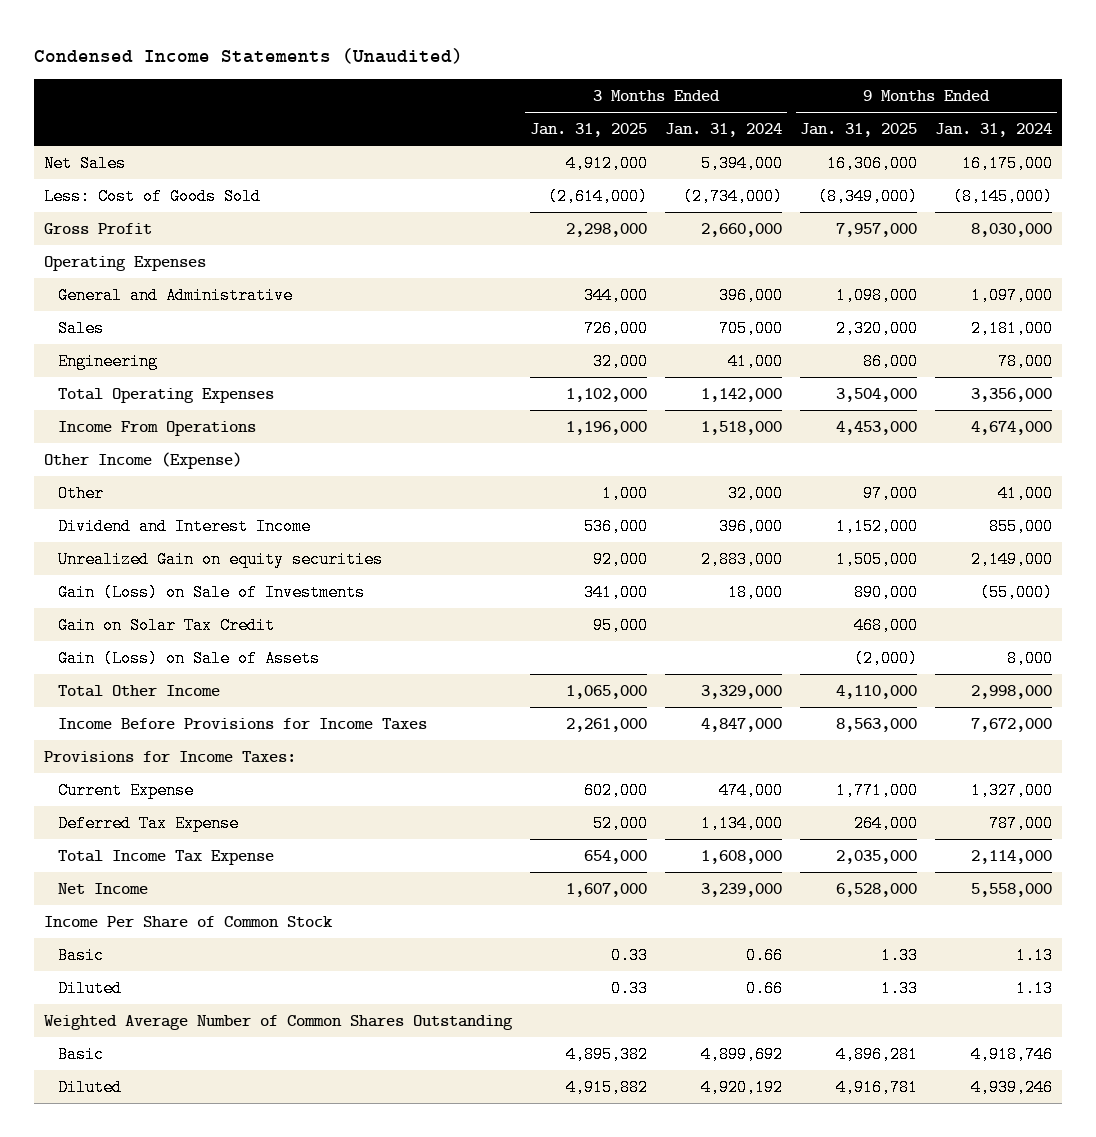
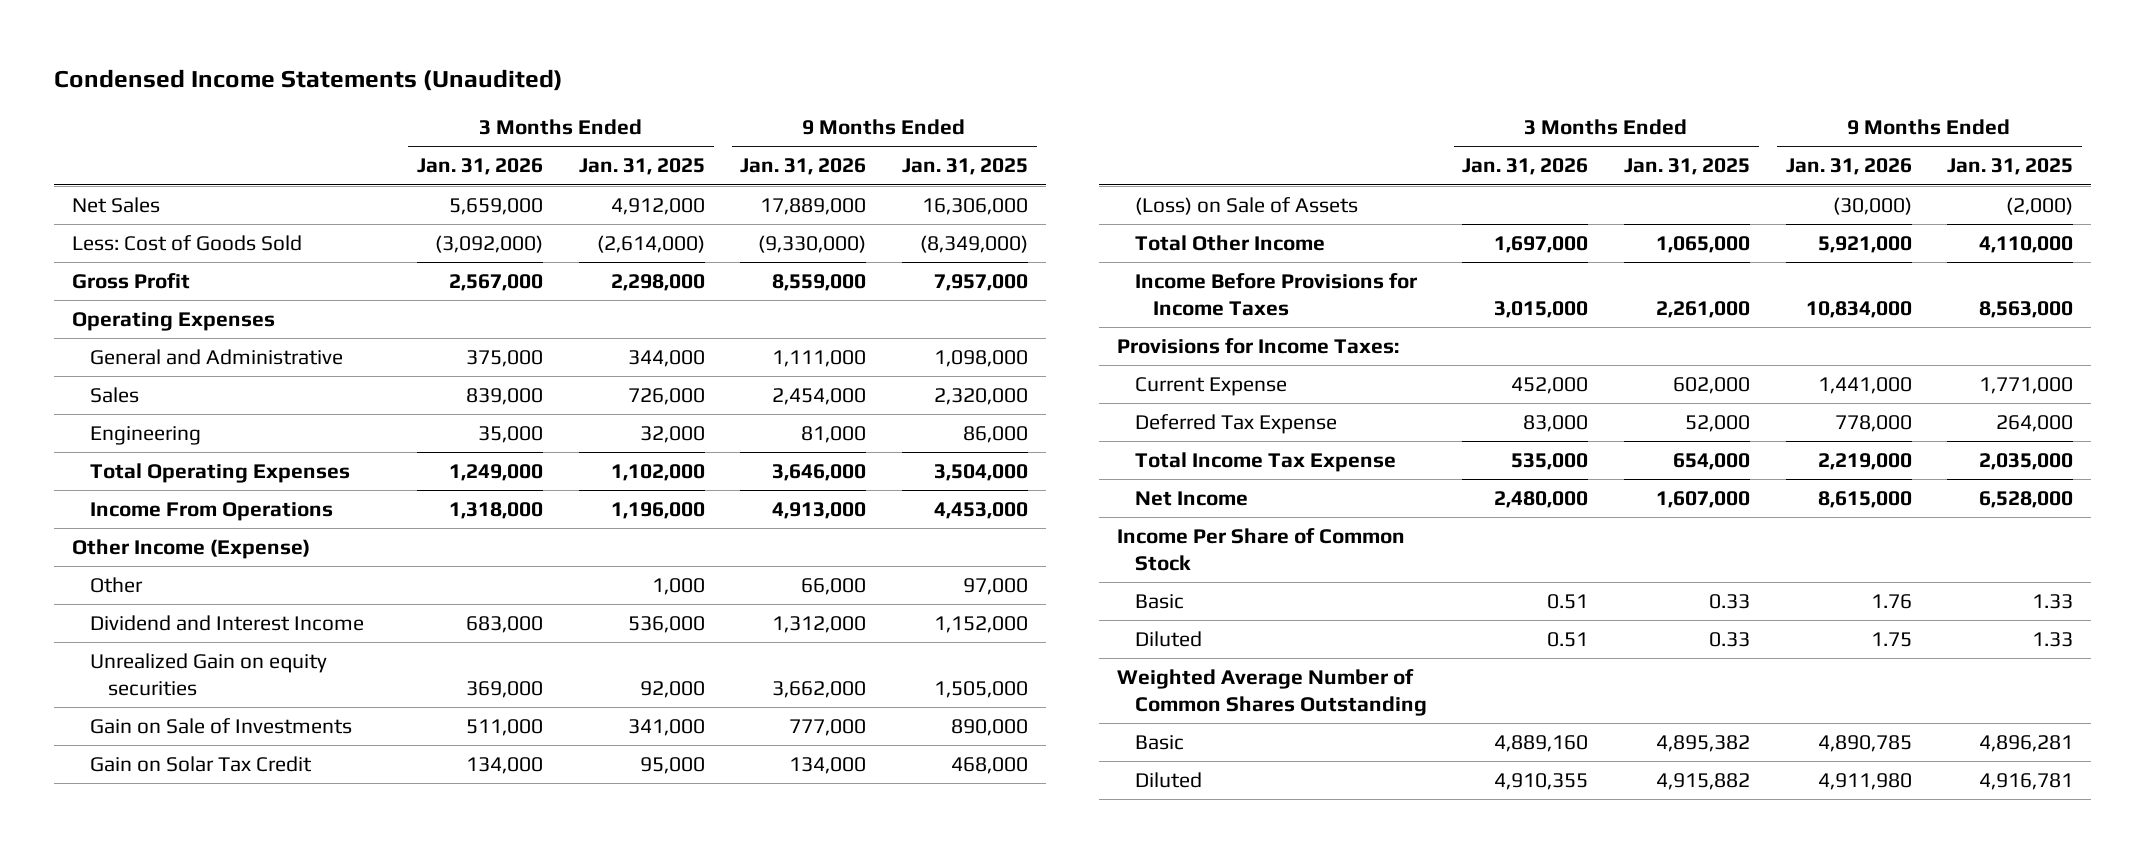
[664,122,782,137] Jan. 31, 2024 -> none
[935,122,1053,137] Jan. 31, 2024 -> none
none -> [417,158,544,176] Jan. 31, 2026
none -> [740,158,867,176] Jan. 31, 2026
[58,583,366,601] Gain (Loss) on Sale of Investments -> [89,718,352,735] Gain on Sale of Investments
[58,649,321,667] Gain (Loss) on Sale of Assets -> [1134,197,1358,216] (Loss) on Sale of Assets

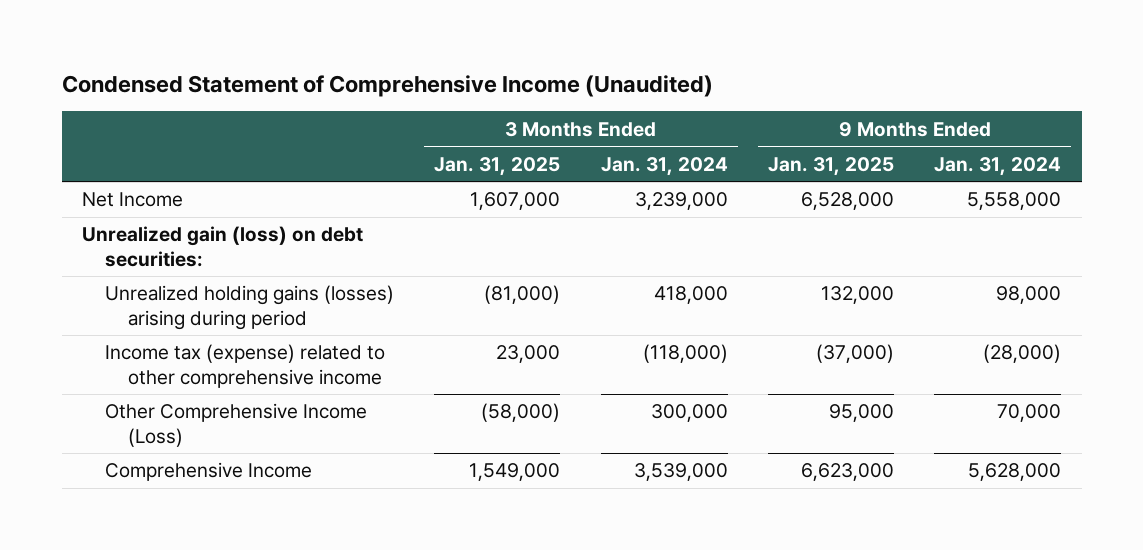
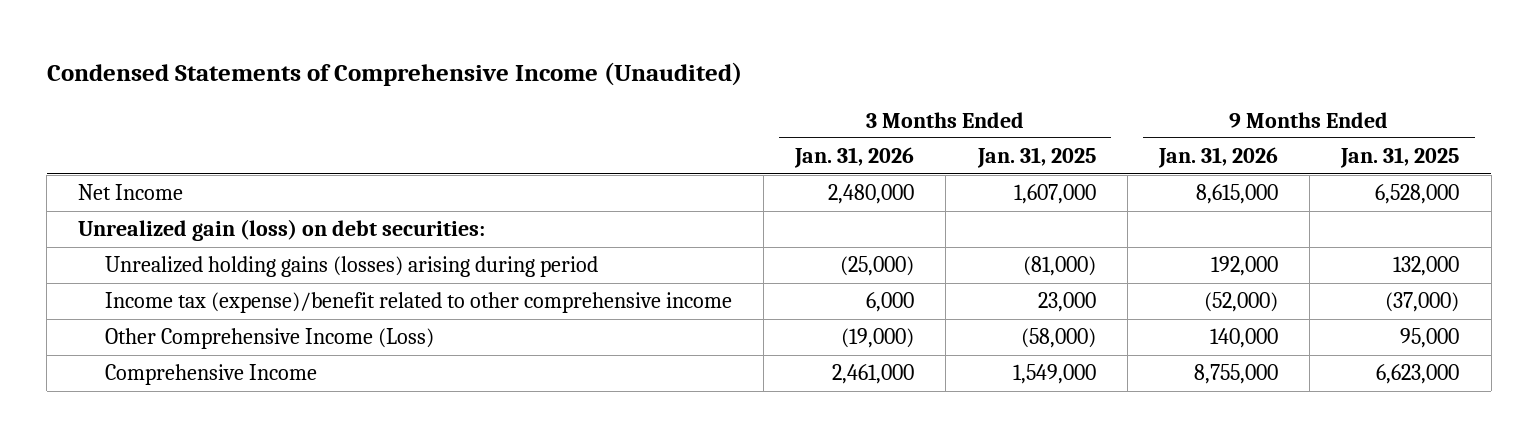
[61,74,713,97] Condensed Statement of Comprehensive Income (Unaudited) -> [46,61,742,86] Condensed Statements of Comprehensive Income (Unaudited)
[600,156,728,176] Jan. 31, 2024 -> none
[934,156,1062,176] Jan. 31, 2024 -> none
none -> [794,147,915,169] Jan. 31, 2026
none -> [1158,147,1279,169] Jan. 31, 2026
[104,344,385,388] Income tax (expense) related to other comprehensive income -> [104,292,732,314] Income tax (expense)/benefit related to other comprehensive income

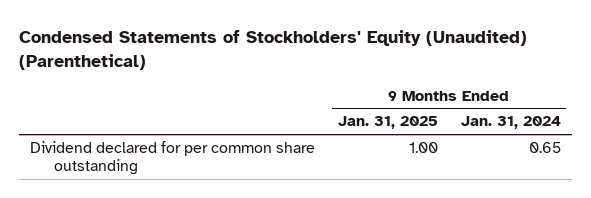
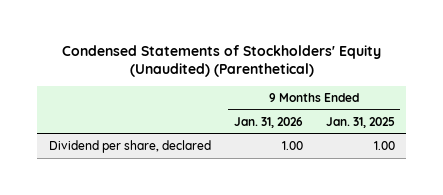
[460,116,561,130] Jan. 31, 2024 -> none
none -> [233,116,303,128] Jan. 31, 2026
[30,141,316,176] Dividend declared for per common share outstanding -> [48,140,211,154] Dividend per share, declared

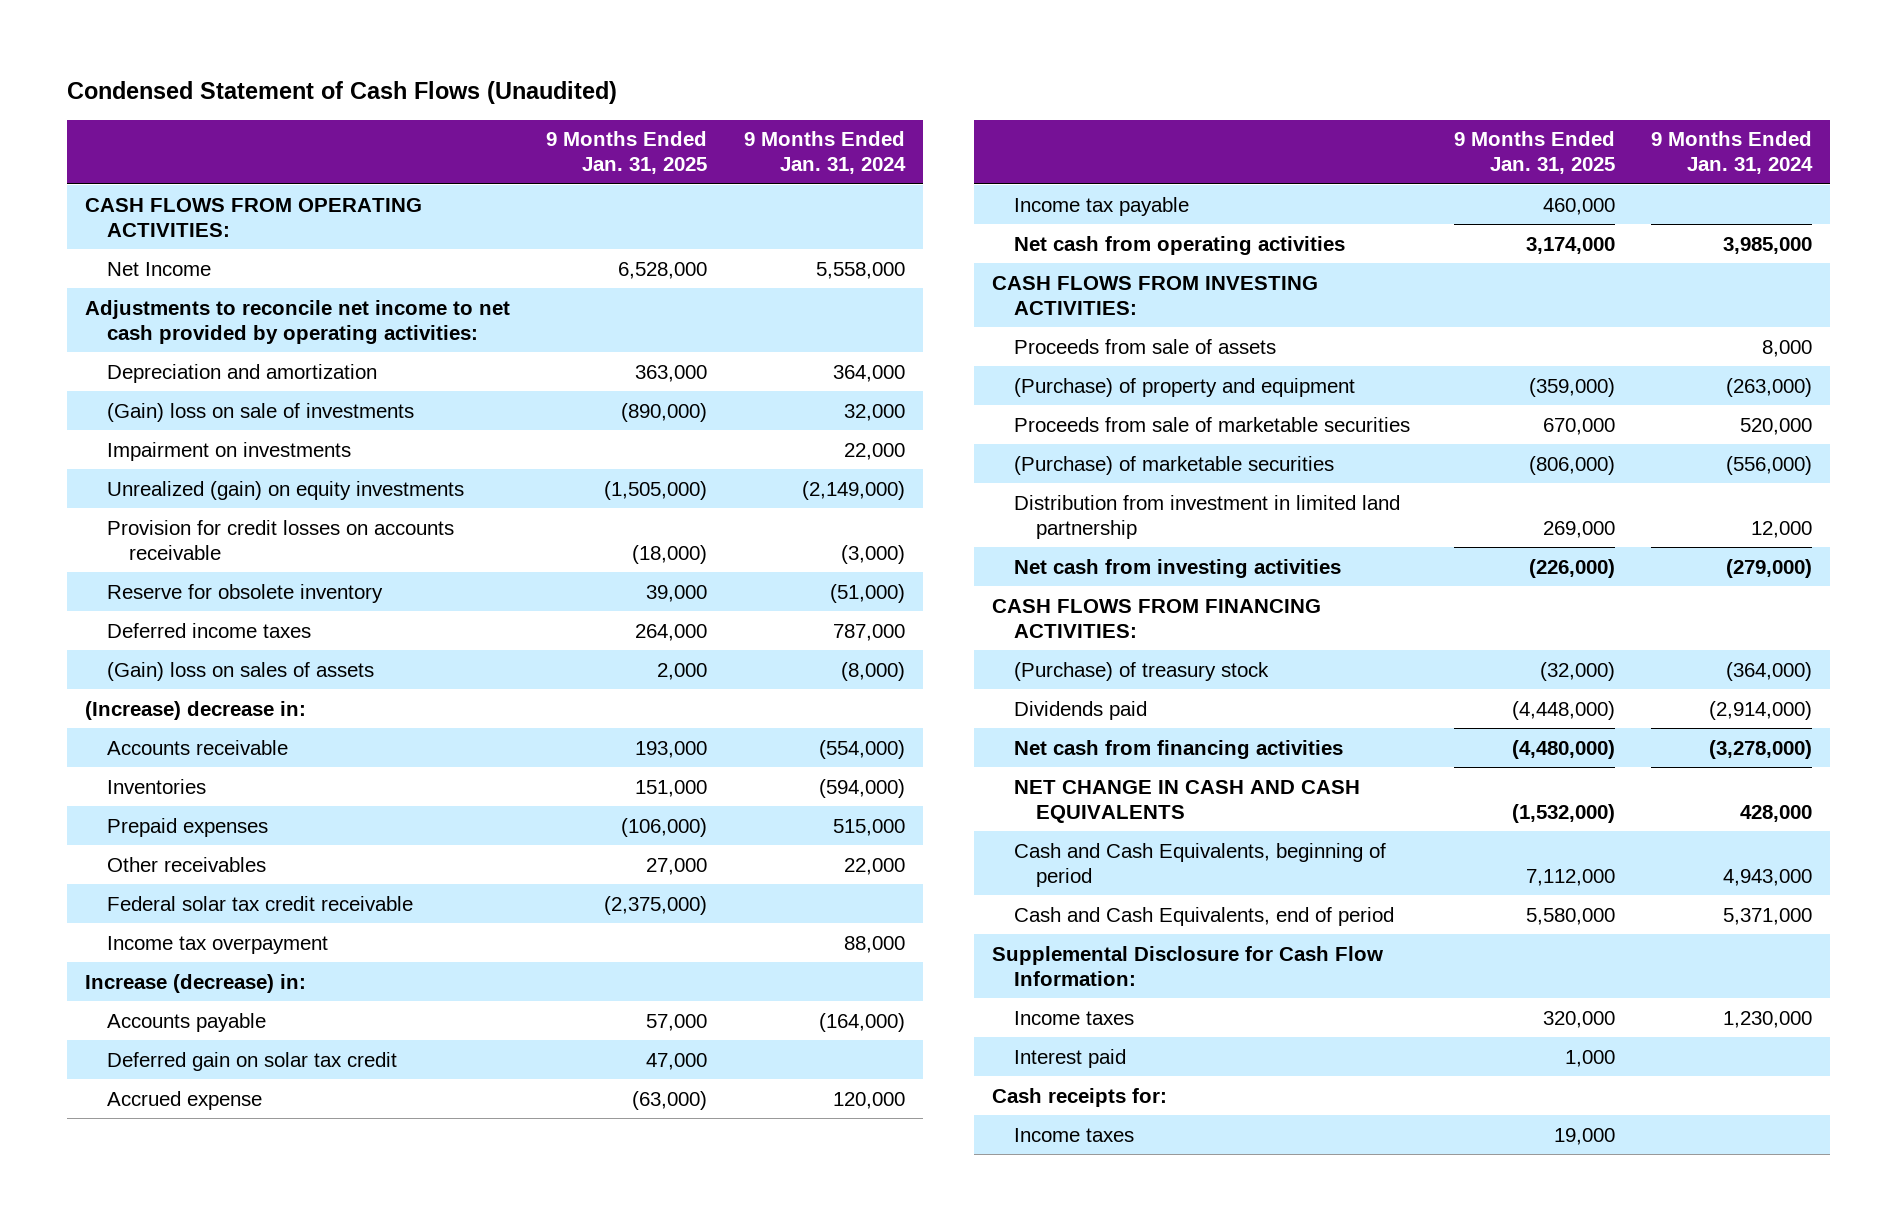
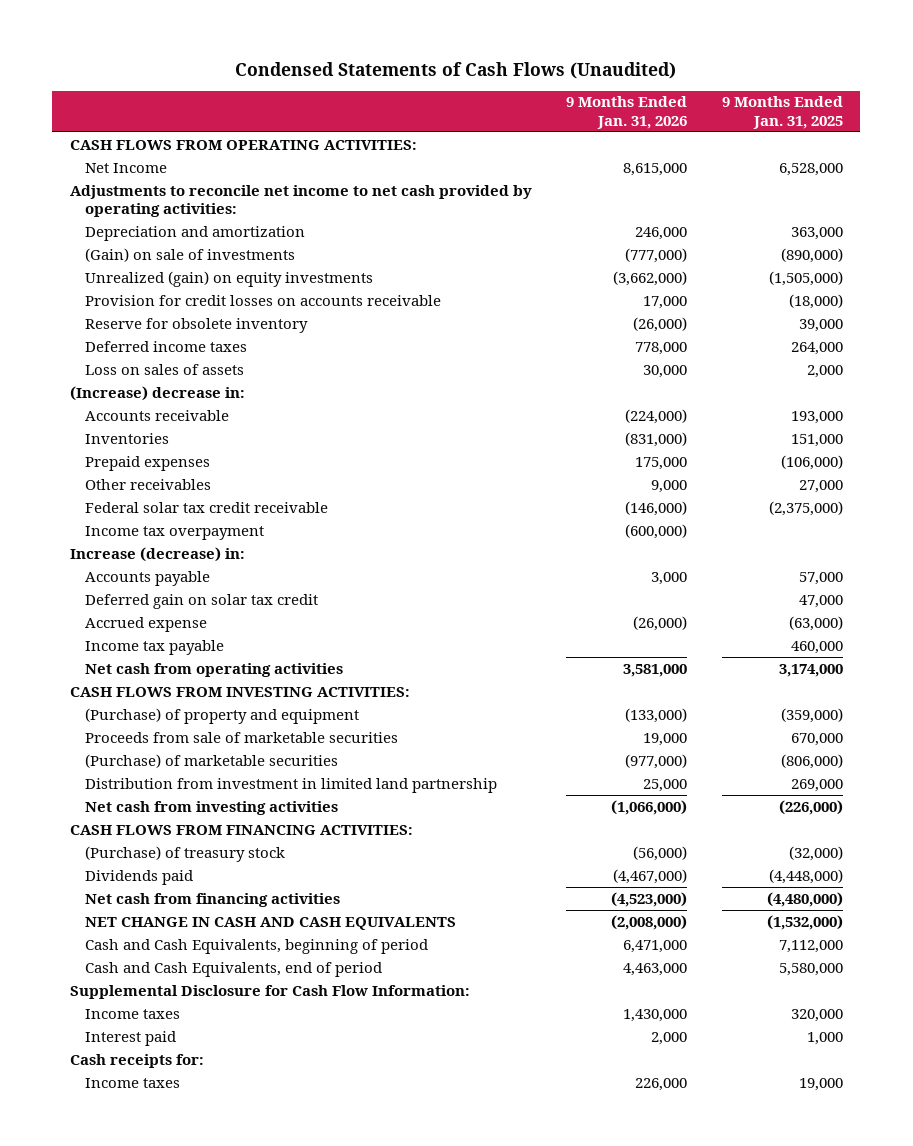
[67,80,618,104] Condensed Statement of Cash Flows (Unaudited) -> [235,61,677,79] Condensed Statements of Cash Flows (Unaudited)
[743,131,906,175] 9 Months Ended Jan. 31, 2024 -> none
none -> [566,96,688,129] 9 Months Ended Jan. 31, 2026
[106,441,351,461] Impairment on investments -> none
[106,402,414,422] (Gain) loss on sale of investments -> [84,247,295,262] (Gain) on sale of investments
[106,661,374,681] (Gain) loss on sales of assets -> [84,363,244,375] Loss on sales of assets
[1014,338,1277,354] Proceeds from sale of assets -> none

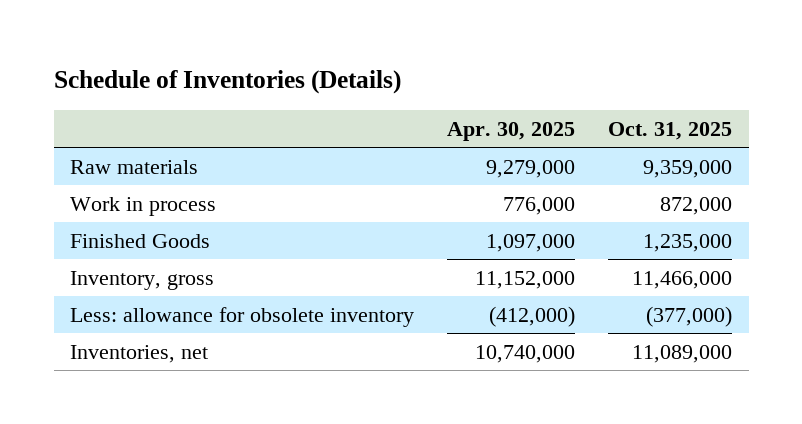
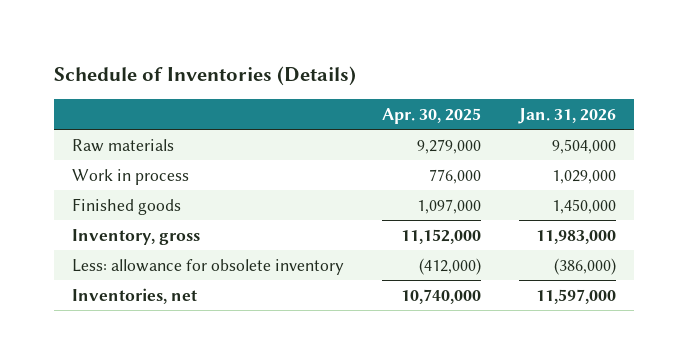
[608,121,733,140] Oct. 31, 2025 -> none
none -> [517,107,616,124] Jan. 31, 2026
[70,233,211,248] Finished Goods -> [72,197,182,215] Finished goods

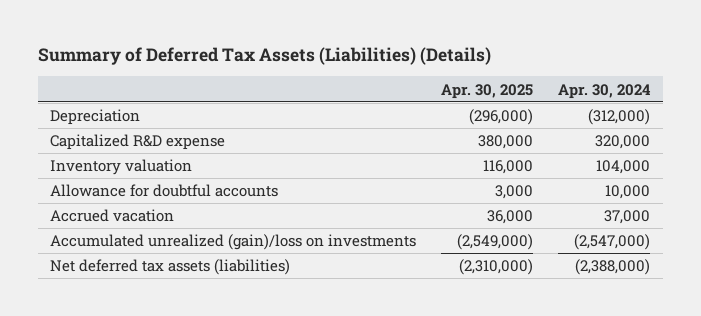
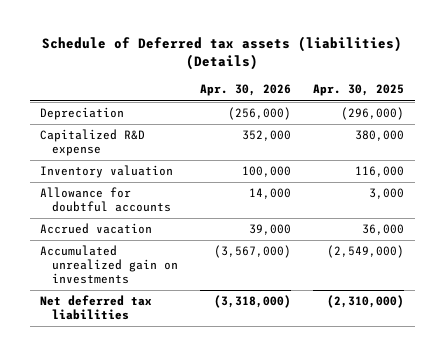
[37,47,491,66] Summary of Deferred Tax Assets (Liabilities) (Details) -> [42,35,403,71] Schedule of Deferred tax assets (liabilities) (Details)
[558,83,652,99] Apr. 30, 2024 -> none
none -> [200,84,292,97] Apr. 30, 2026
[50,234,417,251] Accumulated unrealized (gain)/loss on investments -> [40,245,179,284] Accumulated unrealized gain on investments
[50,259,291,276] Net deferred tax assets (liabilities) -> [40,295,153,321] Net deferred tax liabilities

